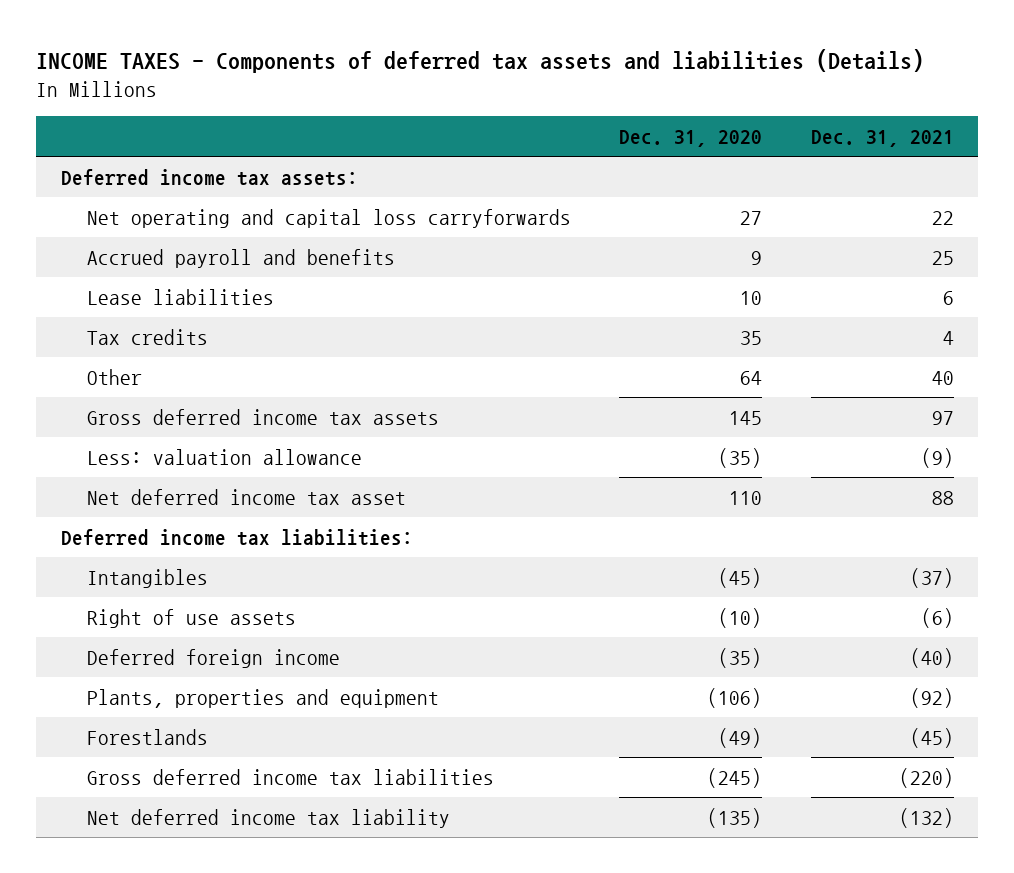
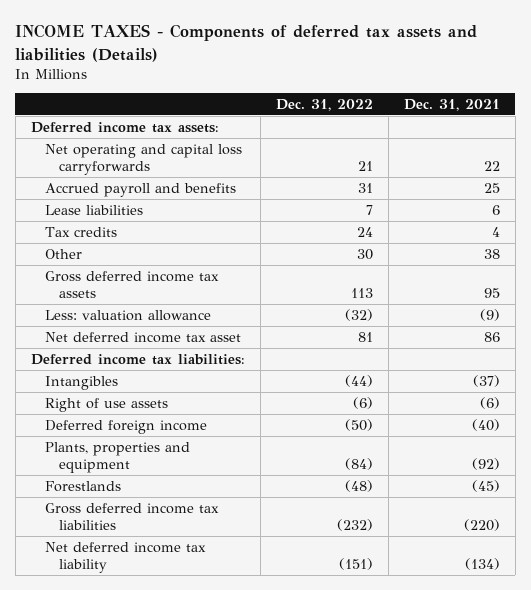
[619,129,763,147] Dec. 31, 2020 -> none
none -> [275,99,373,112] Dec. 31, 2022
[931,370,954,385] 40 -> [483,248,500,259] 38
[931,410,954,425] 97 -> [483,287,500,298] 95
[931,490,954,505] 88 -> [483,331,500,342] 86
[898,807,954,828] (132) -> [464,557,500,570] (134)

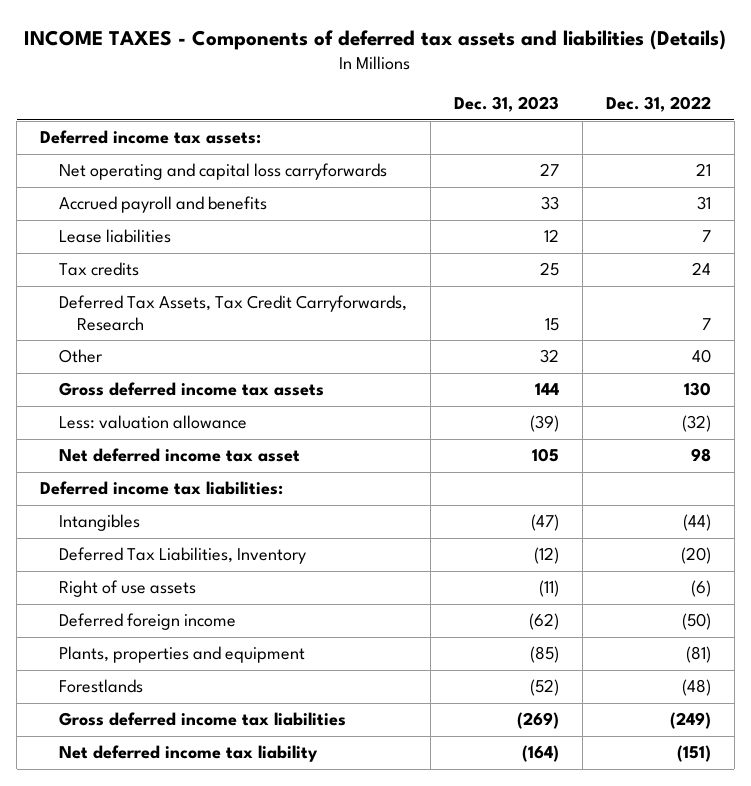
[403,99,500,112] Dec. 31, 2021 -> none
none -> [453,96,559,113] Dec. 31, 2023
none -> [58,295,407,331] Deferred Tax Assets, Tax Credit Carryforwards, Research
[356,248,373,260] 30 -> [691,349,711,364] 40
[350,287,373,298] 113 -> [683,382,711,397] 130
[357,331,373,342] 81 -> [690,448,711,463] 98
none -> [58,547,306,565] Deferred Tax Liabilities, Inventory
[344,457,373,470] (84) -> [685,646,711,664] (81)
[336,518,373,531] (232) -> [669,712,711,730] (249)

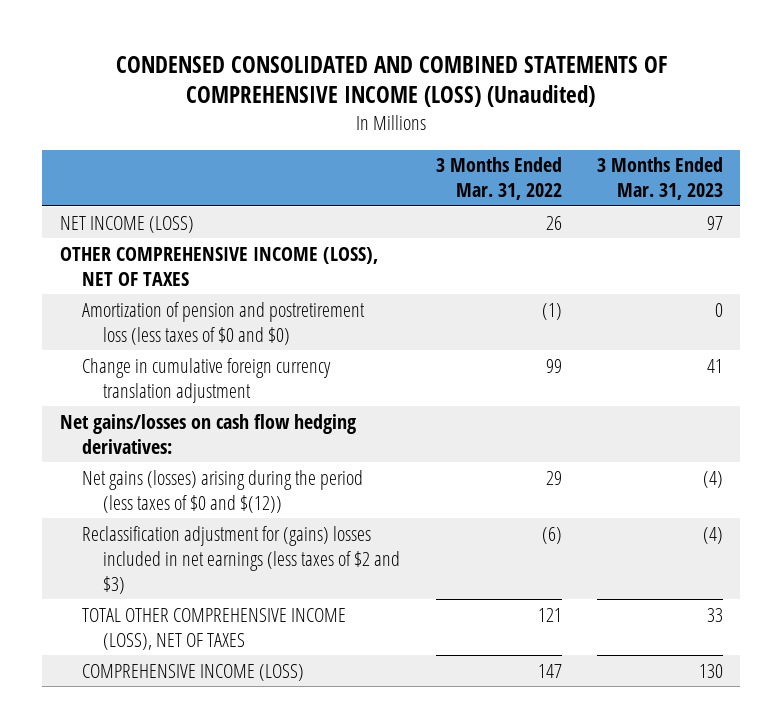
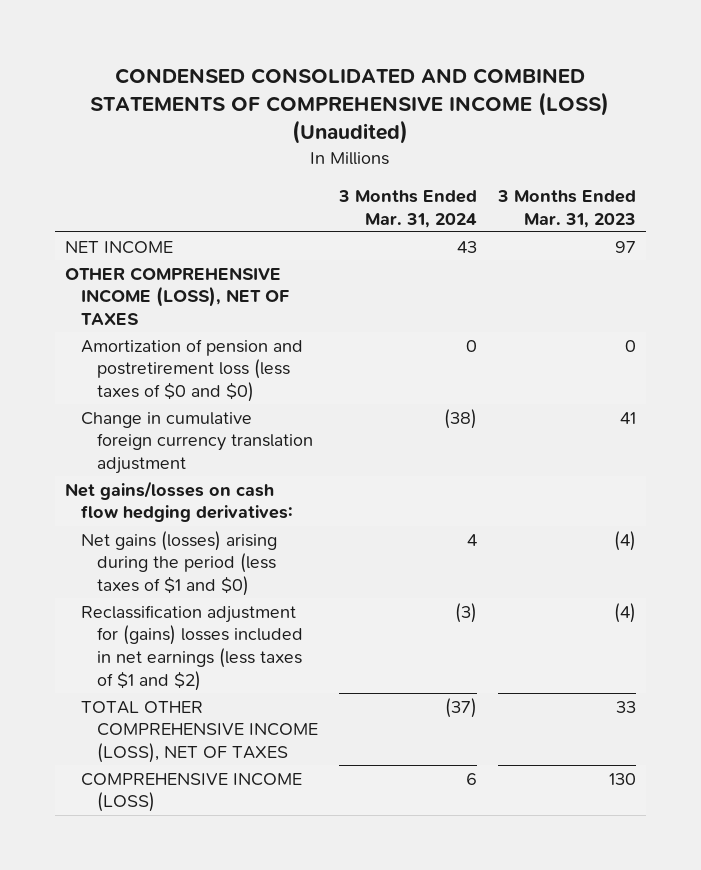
[435,157,562,201] 3 Months Ended Mar. 31, 2022 -> none
none -> [337,189,477,228] 3 Months Ended Mar. 31, 2024
[60,215,195,233] NET INCOME (LOSS) -> [65,240,174,254] NET INCOME
[81,469,363,513] Net gains (losses) arising during the period (less taxes of $0 and $(12)) -> [80,530,277,597] Net gains (losses) arising during the period (less taxes of $1 and $0)
[81,525,401,594] Reclassification adjustment for (gains) losses included in net earnings (less taxes of $2 and $3) -> [80,604,303,691] Reclassification adjustment for (gains) losses included in net earnings (less taxes of $1 and $2)

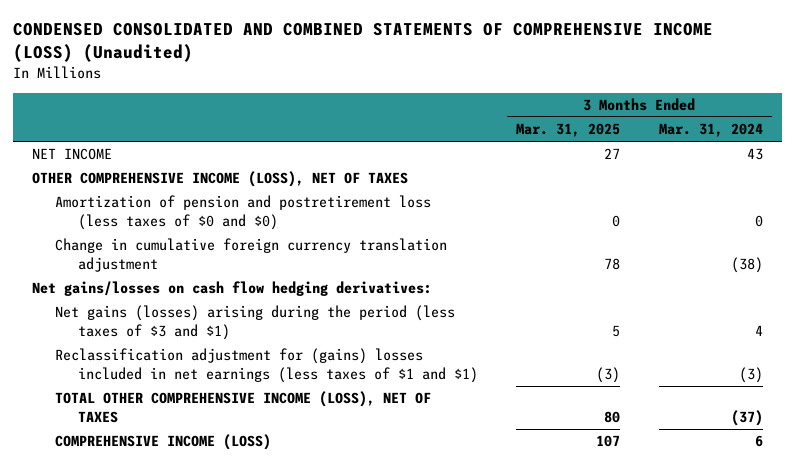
[496,189,636,228] 3 Months Ended Mar. 31, 2023 -> none
none -> [516,123,621,138] Mar. 31, 2025
[80,530,277,597] Net gains (losses) arising during the period (less taxes of $1 and $0) -> [54,305,455,340] Net gains (losses) arising during the period (less taxes of $3 and $1)
[80,604,303,691] Reclassification adjustment for (gains) losses included in net earnings (less taxes of $1 and $2) -> [54,348,478,383] Reclassification adjustment for (gains) losses included in net earnings (less taxes of $1 and $1)

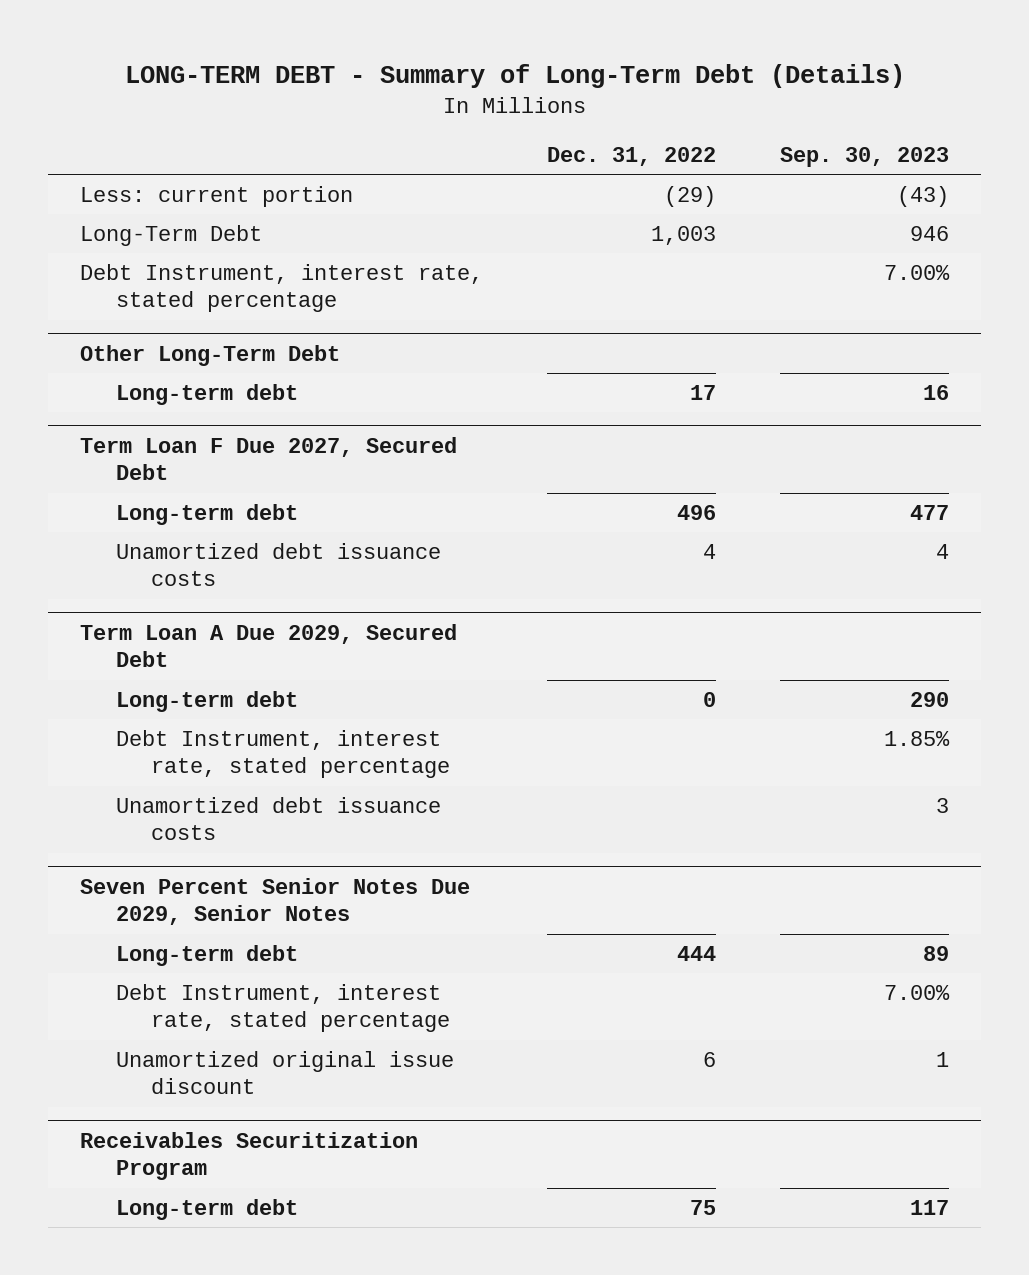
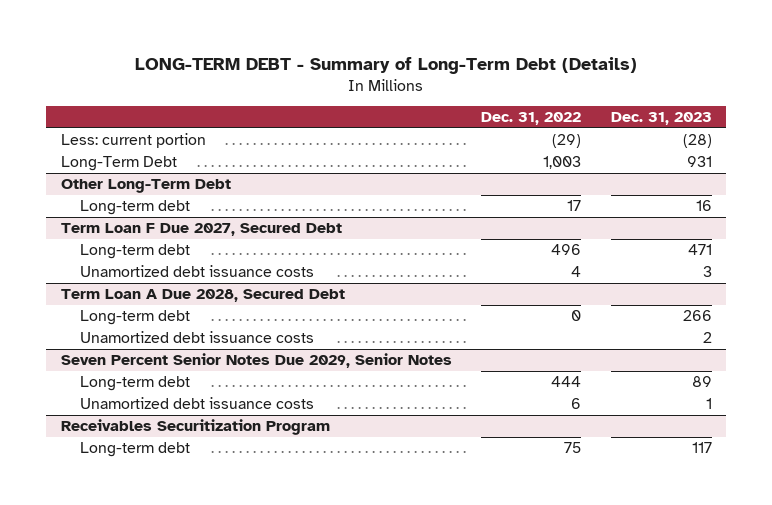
[780,146,950,167] Sep. 30, 2023 -> none
none -> [610,111,712,125] Dec. 31, 2023
[80,263,484,313] Debt Instrument, interest rate, stated percentage -> none
[80,623,458,668] Term Loan A Due 2029, Secured Debt -> [60,289,345,303] Term Loan A Due 2028, Secured Debt
[115,729,450,779] Debt Instrument, interest rate, stated percentage -> none
[115,983,450,1033] Debt Instrument, interest rate, stated percentage -> none
[115,1050,454,1095] Unamortized original issue discount -> none
none -> [80,397,315,410] Unamortized debt issuance costs

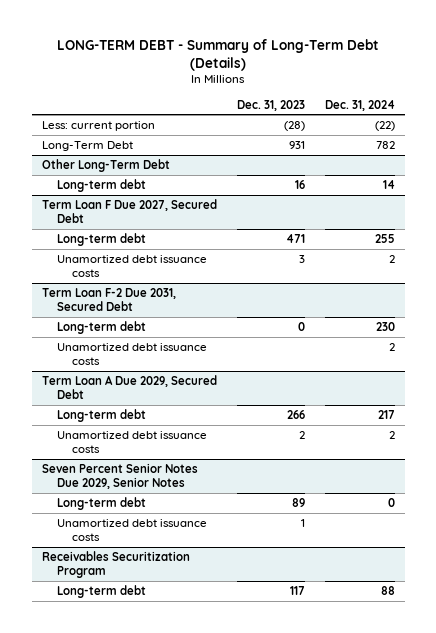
[481,111,582,125] Dec. 31, 2022 -> none
none -> [324,99,395,111] Dec. 31, 2024
none -> [41,287,176,312] Term Loan F-2 Due 2031, Secured Debt
none -> [56,320,146,334] Long-term debt
none -> [56,342,207,366] Unamortized debt issuance costs
[60,289,345,303] Term Loan A Due 2028, Secured Debt -> [41,374,217,400] Term Loan A Due 2029, Secured Debt

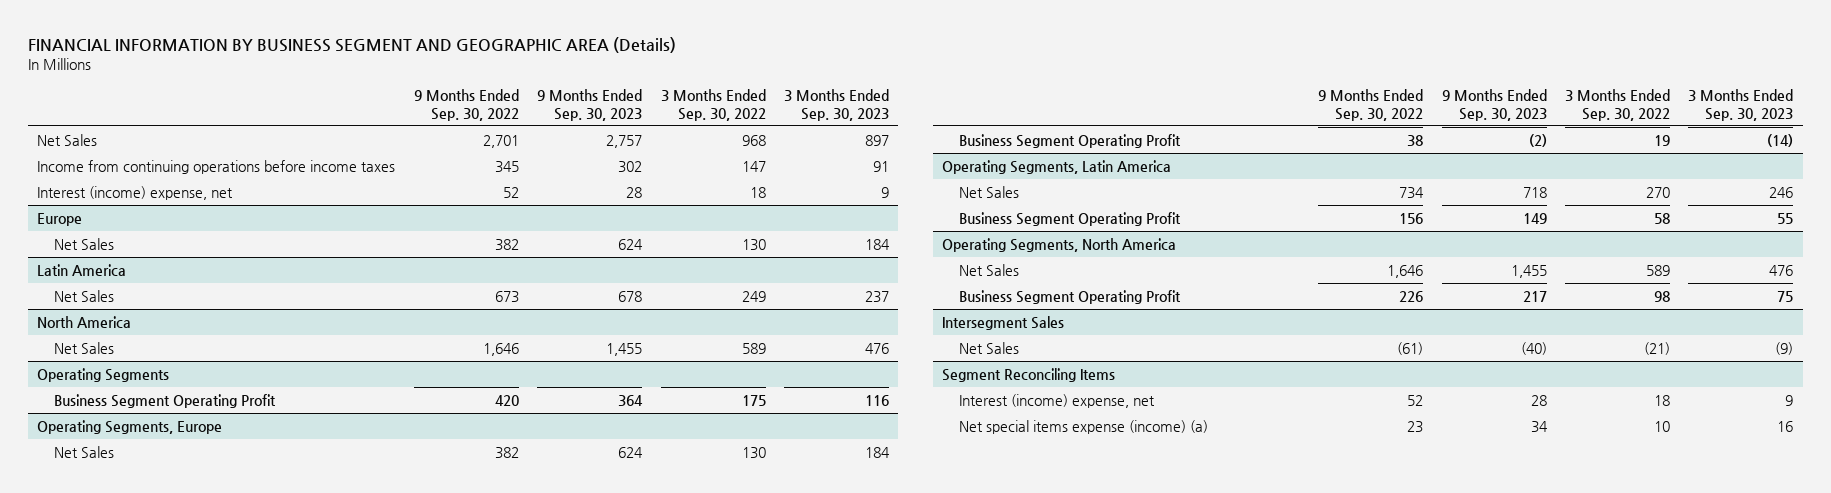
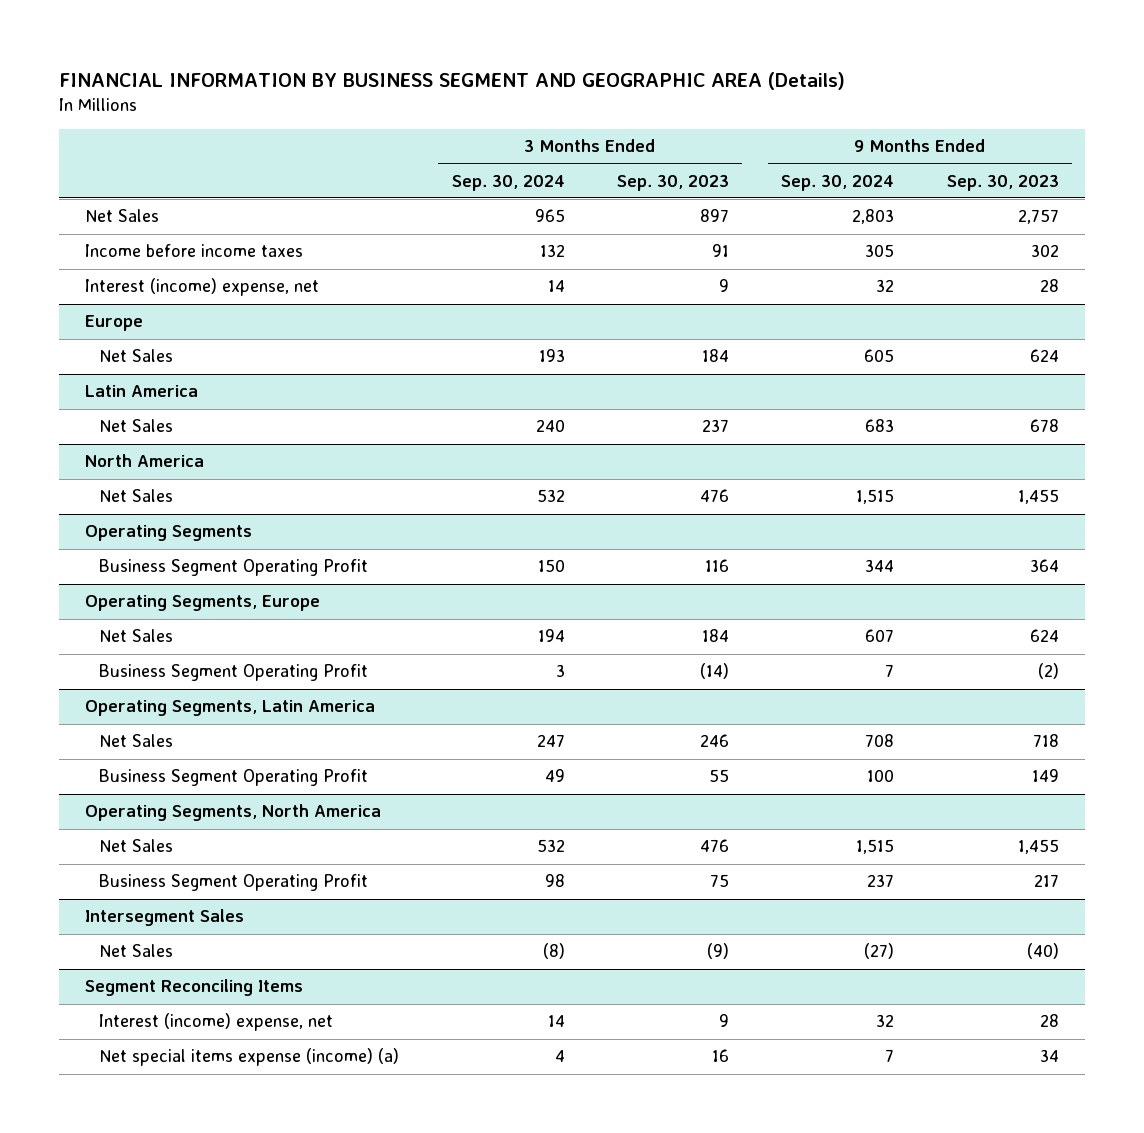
[413,89,519,121] 9 Months Ended Sep. 30, 2022 -> none
[660,89,766,121] 3 Months Ended Sep. 30, 2022 -> none
none -> [451,174,565,191] Sep. 30, 2024
none -> [781,174,895,191] Sep. 30, 2024
[37,159,396,174] Income from continuing operations before income taxes -> [84,244,303,258] Income before income taxes

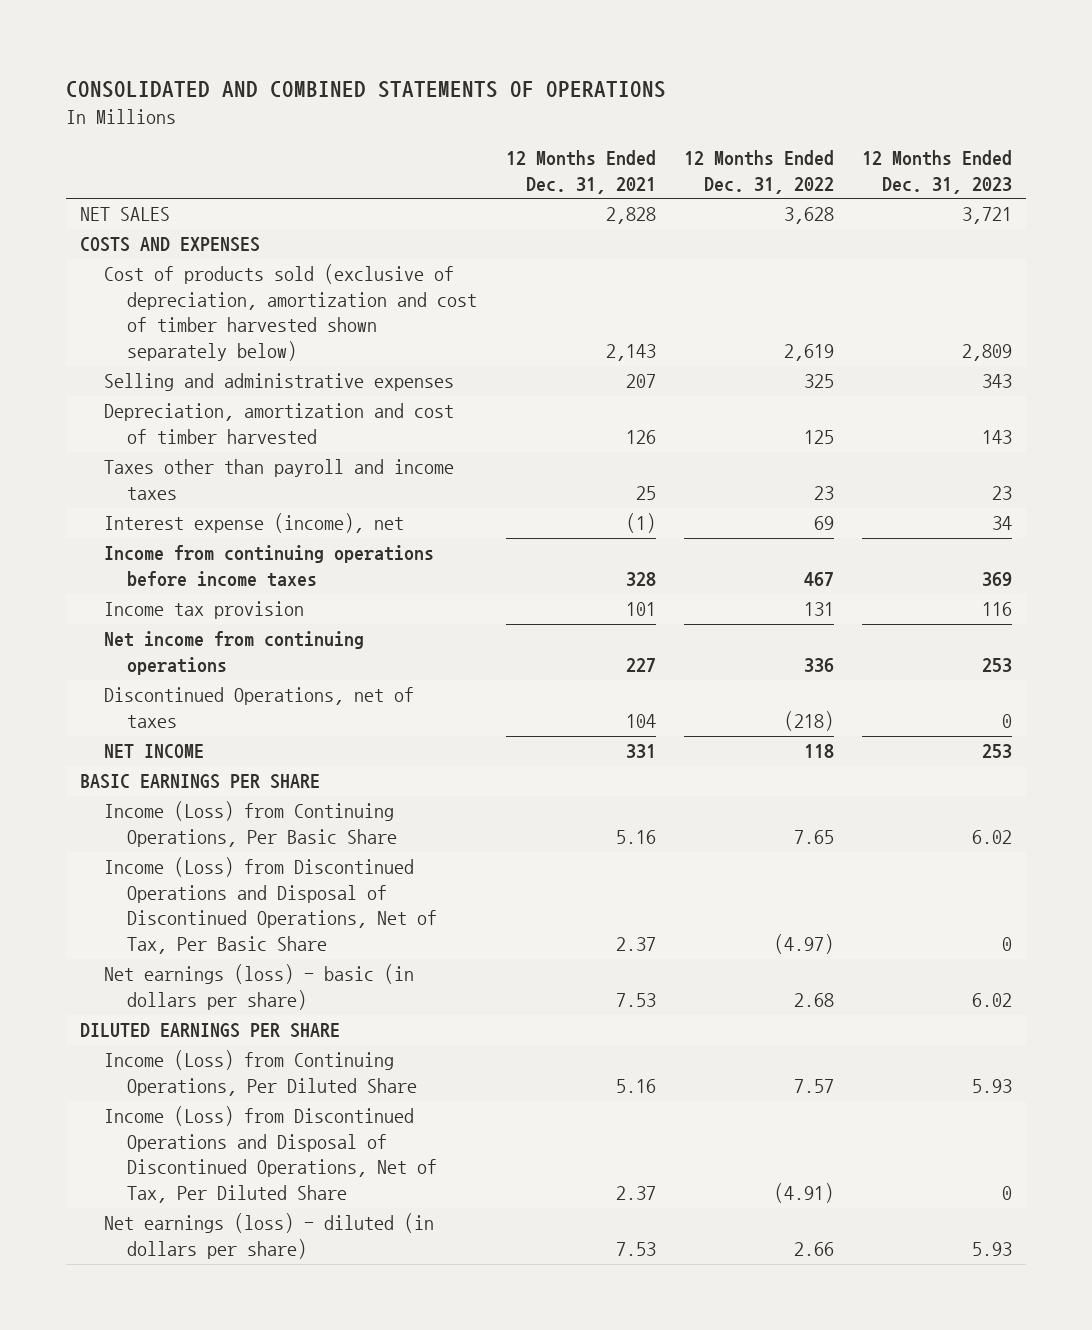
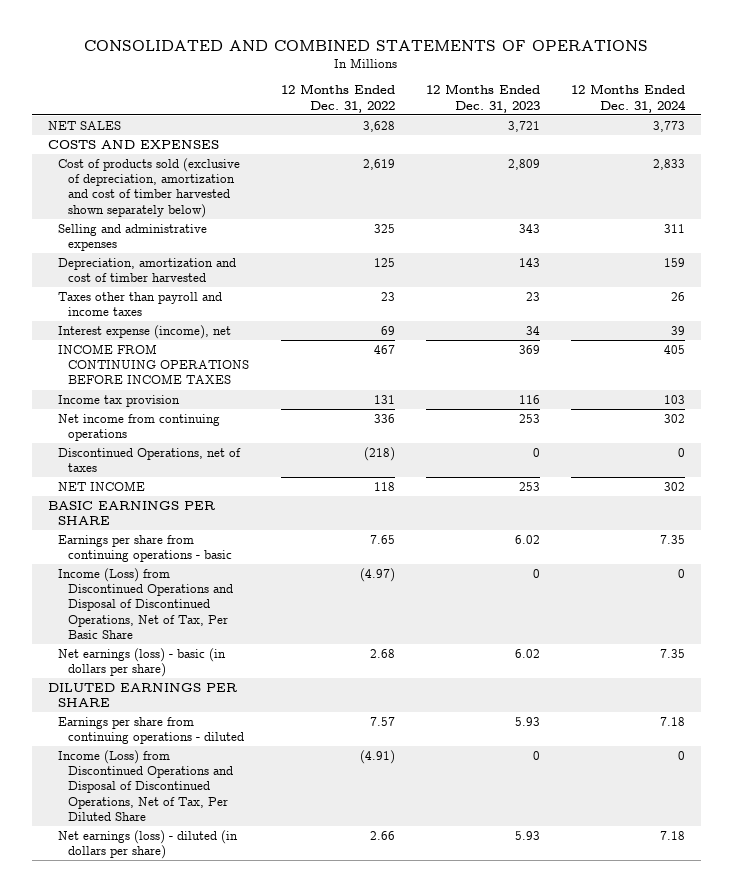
[505,150,656,194] 12 Months Ended Dec. 31, 2021 -> none
none -> [570,84,686,113] 12 Months Ended Dec. 31, 2024
[103,545,434,587] Income from continuing operations before income taxes -> [57,343,250,385] INCOME FROM CONTINUING OPERATIONS BEFORE INCOME TAXES
[103,801,398,847] Income (Loss) from Continuing Operations, Per Basic Share -> [57,534,233,563] Earnings per share from continuing operations - basic
[103,1050,418,1096] Income (Loss) from Continuing Operations, Per Diluted Share -> [57,716,245,745] Earnings per share from continuing operations - diluted

